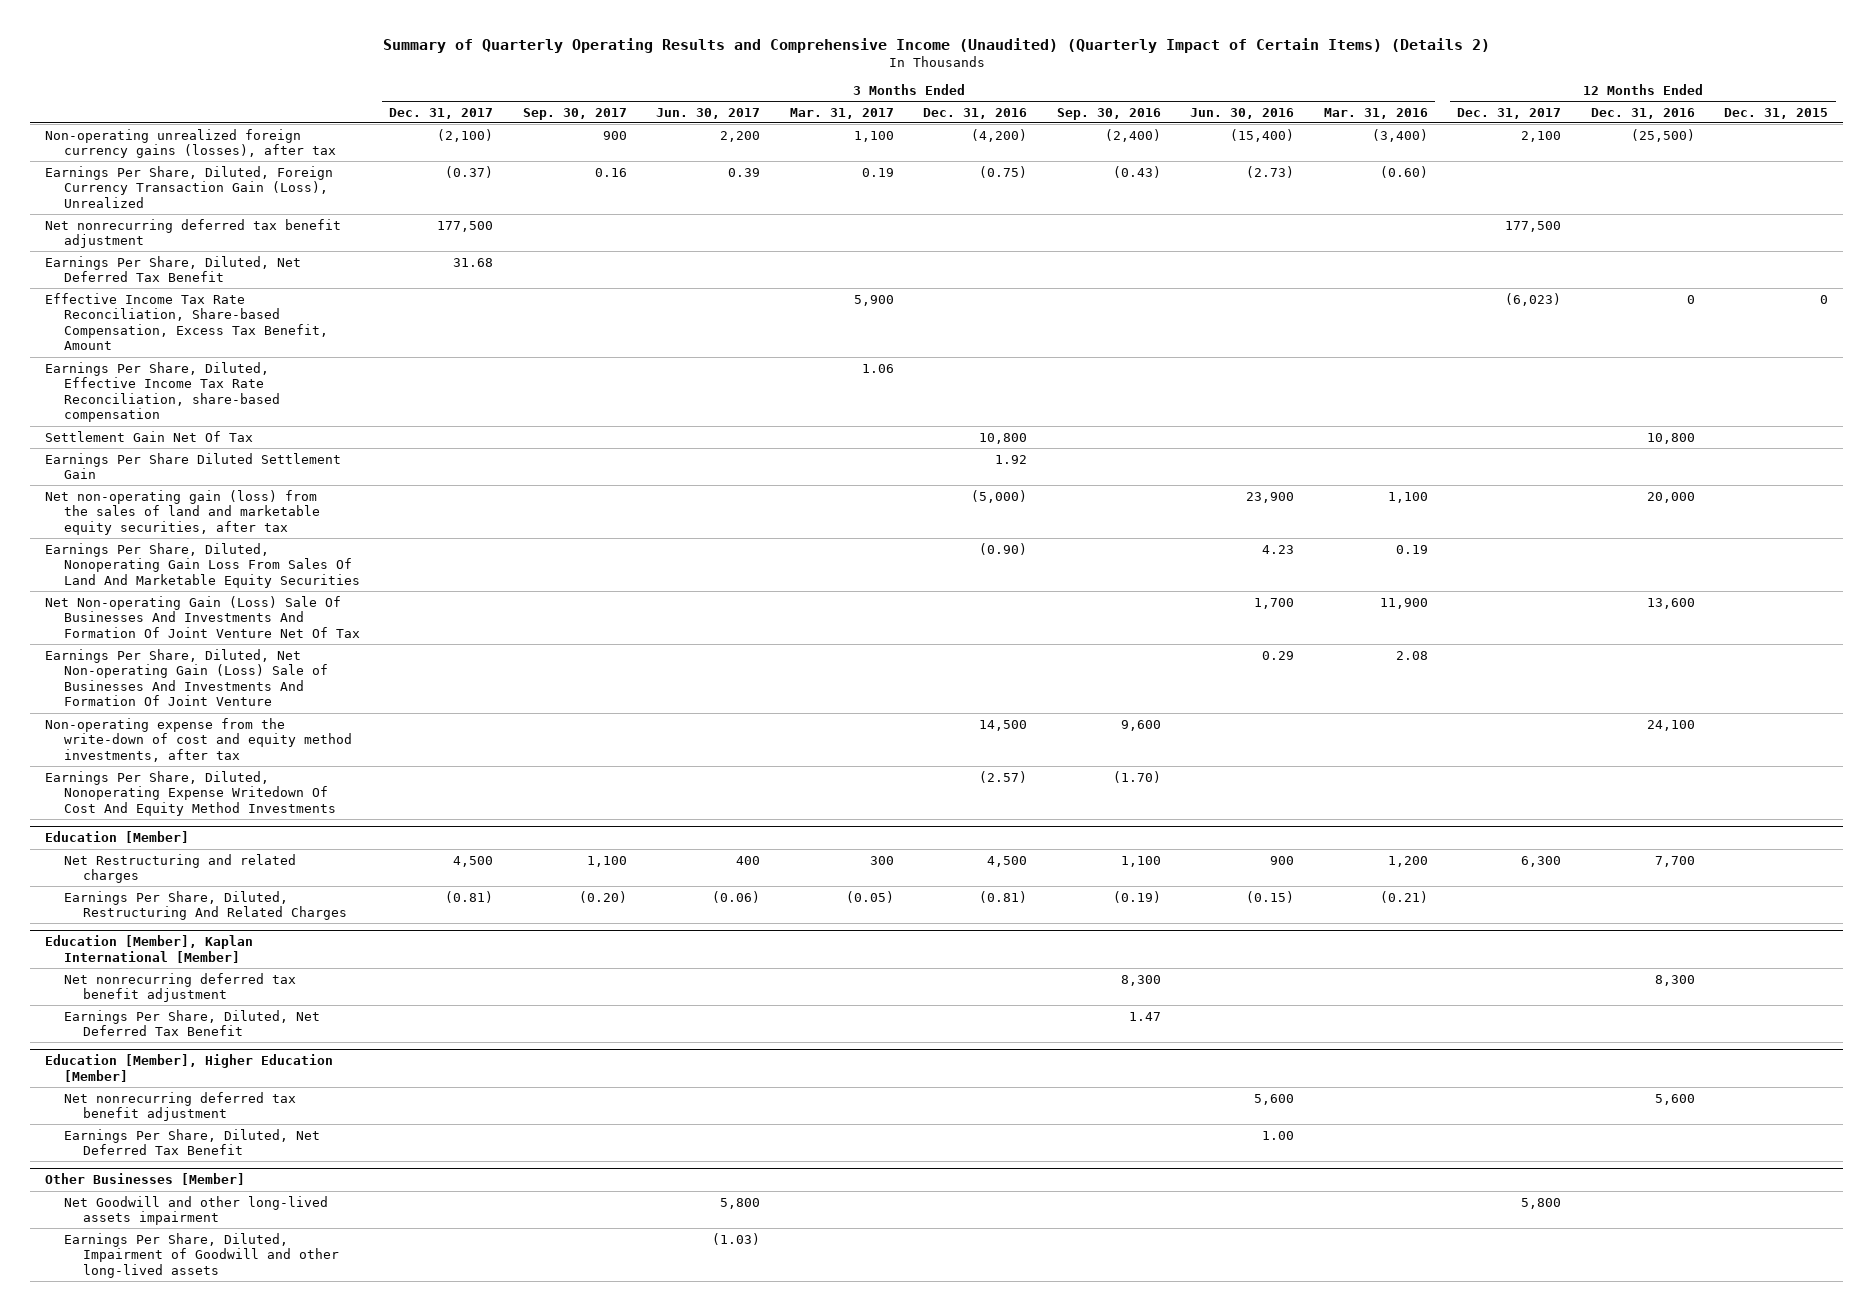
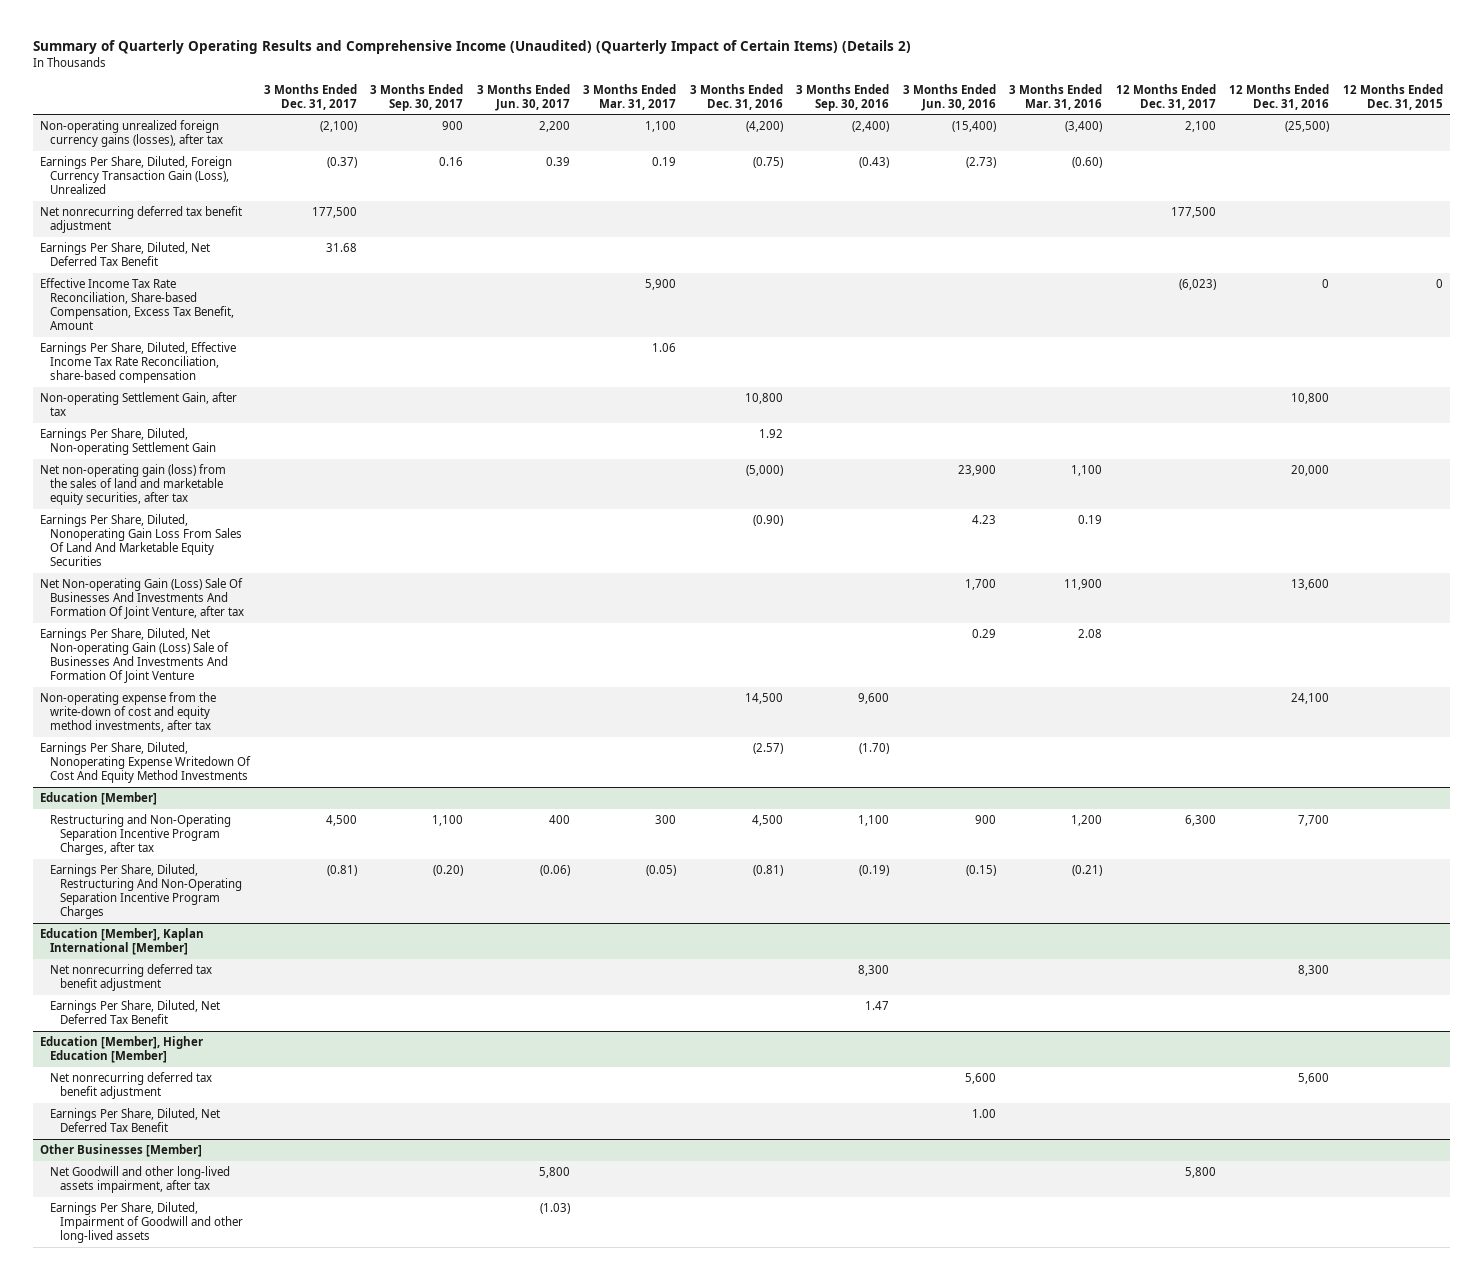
[44,430,253,442] Settlement Gain Net Of Tax -> [39,392,237,417] Non-operating Settlement Gain, after tax
[44,452,341,480] Earnings Per Share Diluted Settlement Gain -> [39,428,217,456] Earnings Per Share, Diluted, Non-operating Settlement Gain
[44,595,360,638] Net Non-operating Gain (Loss) Sale Of Businesses And Investments And Formation Of Joint Venture Net Of Tax -> [39,578,245,620] Net Non-operating Gain (Loss) Sale Of Businesses And Investments And Formation Of Joint Venture, after tax
[63,853,296,884] Net Restructuring and related charges -> [50,814,232,856] Restructuring and Non-Operating Separation Incentive Program Charges, after tax
[63,890,348,921] Earnings Per Share, Diluted, Restructuring And Related Charges -> [50,864,243,920] Earnings Per Share, Diluted, Restructuring And Non-Operating Separation Incentive Program Charges
[63,1195,328,1226] Net Goodwill and other long-lived assets impairment -> [50,1166,231,1194] Net Goodwill and other long-lived assets impairment, after tax

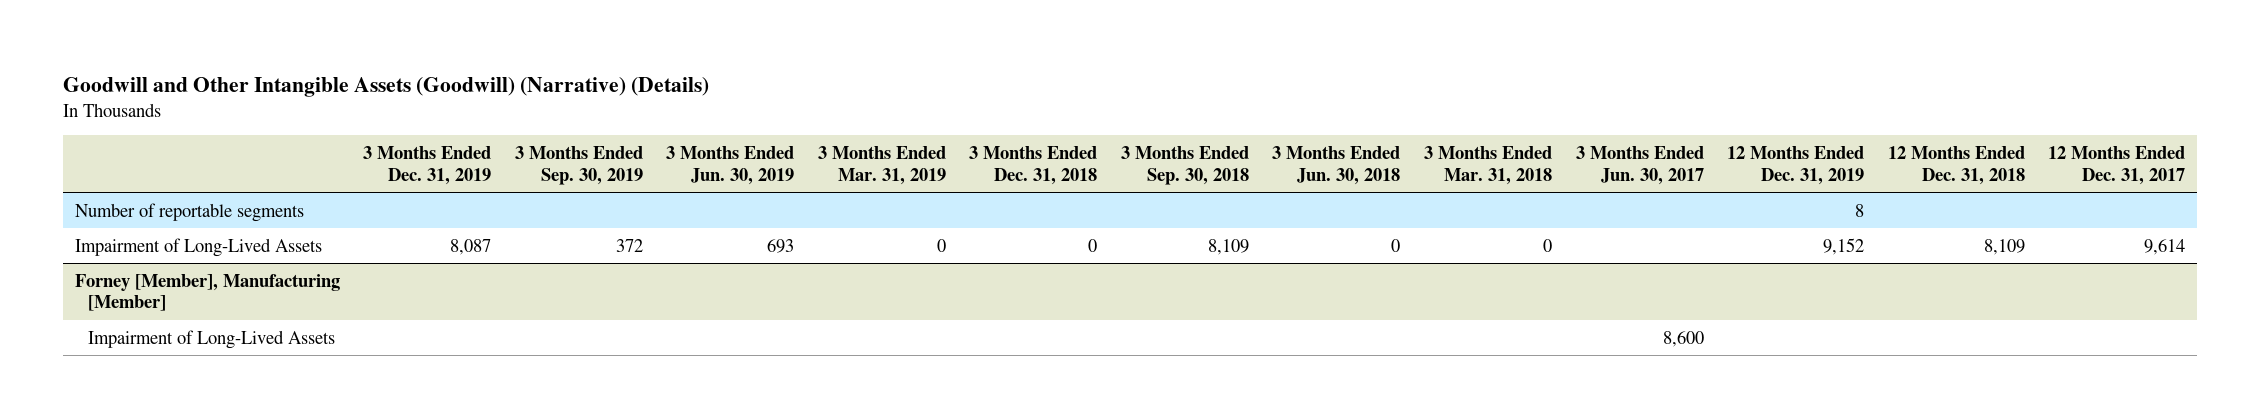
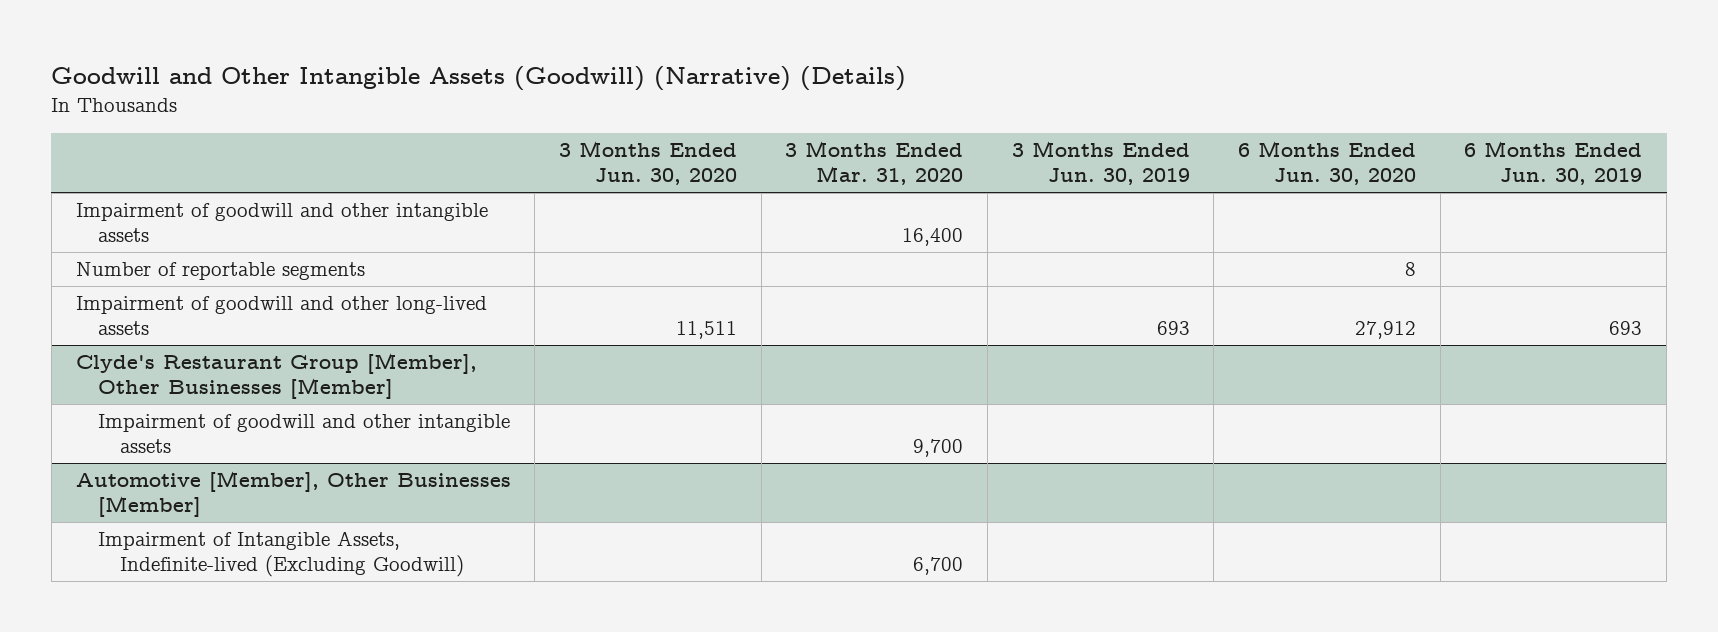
[363,146,492,185] 3 Months Ended Dec. 31, 2019 -> none
[514,146,643,185] 3 Months Ended Sep. 30, 2019 -> none
[817,146,946,185] 3 Months Ended Mar. 31, 2019 -> none
[969,146,1098,185] 3 Months Ended Dec. 31, 2018 -> none
[1120,146,1249,185] 3 Months Ended Sep. 30, 2018 -> none
[1272,146,1401,185] 3 Months Ended Jun. 30, 2018 -> none
[1423,146,1552,185] 3 Months Ended Mar. 31, 2018 -> none
[1575,146,1704,185] 3 Months Ended Jun. 30, 2017 -> none
[1727,146,1865,185] 12 Months Ended Dec. 31, 2019 -> none
[1887,146,2025,185] 12 Months Ended Dec. 31, 2018 -> none
[2048,146,2186,185] 12 Months Ended Dec. 31, 2017 -> none
none -> [558,141,737,186] 3 Months Ended Jun. 30, 2020
none -> [785,141,964,186] 3 Months Ended Mar. 31, 2020
none -> [1238,141,1417,186] 6 Months Ended Jun. 30, 2020
none -> [1464,141,1643,186] 6 Months Ended Jun. 30, 2019
none -> [75,203,488,243] Impairment of goodwill and other intangible assets
[74,273,340,312] Forney [Member], Manufacturing [Member] -> none
[88,329,336,349] Impairment of Long-Lived Assets -> none
[74,237,322,257] Impairment of Long-Lived Assets -> [75,296,487,336] Impairment of goodwill and other long-lived assets
none -> [75,353,477,400] Clyde's Restaurant Group [Member], Other Businesses [Member]
none -> [97,414,510,454] Impairment of goodwill and other intangible assets
none -> [75,471,511,518] Automotive [Member], Other Businesses [Member]
none -> [97,531,464,578] Impairment of Intangible Assets, Indefinite-lived (Excluding Goodwill)

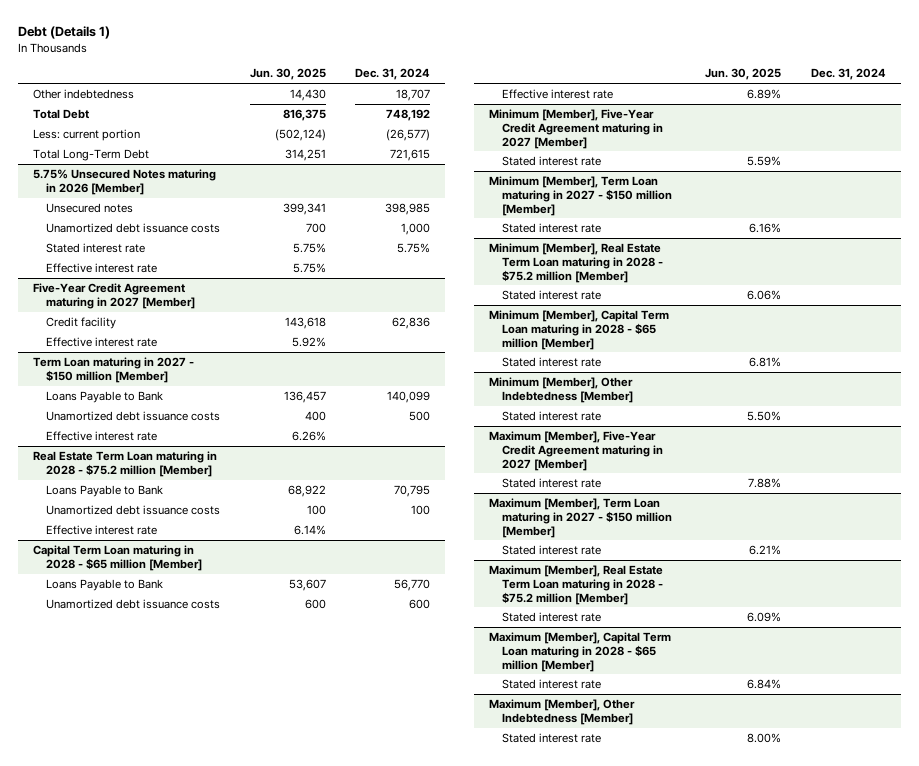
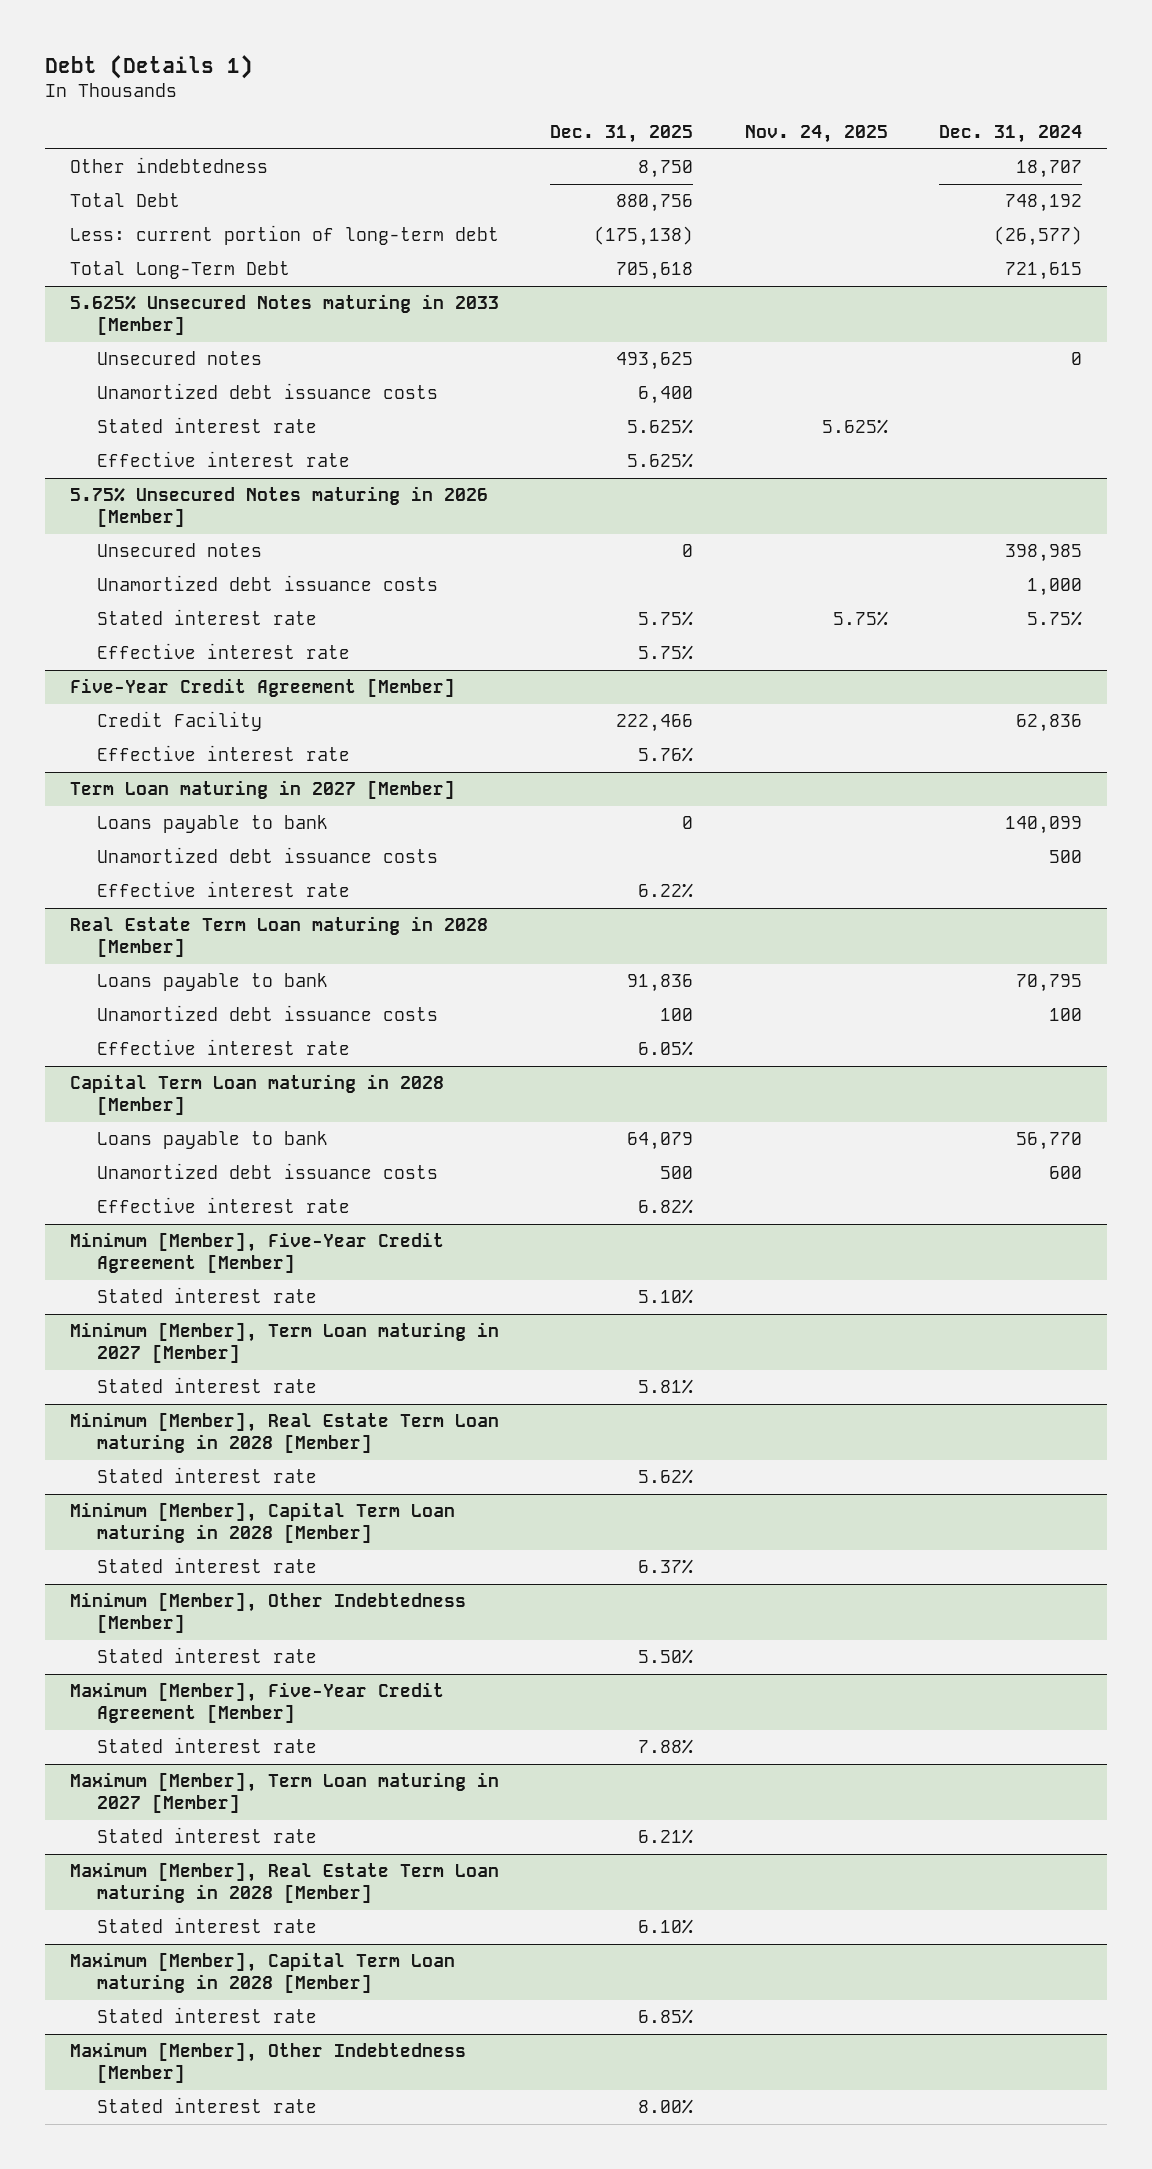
[249,68,326,81] Jun. 30, 2025 -> none
none -> [550,125,694,144] Dec. 31, 2025
none -> [744,125,888,144] Nov. 24, 2025
[33,129,141,142] Less: current portion -> [70,225,500,246] Less: current portion of long-term debt
none -> [70,294,500,336] 5.625% Unsecured Notes maturing in 2033 [Member]
none -> [96,351,262,366] Unsecured notes
none -> [96,383,438,400] Unamortized debt issuance costs
none -> [96,417,317,434] Stated interest rate
none -> [96,451,350,468] Effective interest rate
[33,283,196,309] Five-Year Credit Agreement maturing in 2027 [Member] -> none
[46,317,117,330] Credit facility -> none
[46,337,158,348] Effective interest rate -> none
none -> [70,678,456,698] Five-Year Credit Agreement [Member]
none -> [96,711,262,732] Credit Facility
none -> [96,745,350,762] Effective interest rate
[33,357,195,383] Term Loan maturing in 2027 - $150 million [Member] -> [70,780,456,800] Term Loan maturing in 2027 [Member]
[46,391,164,404] Loans Payable to Bank -> [96,815,328,834] Loans payable to bank
[33,451,218,477] Real Estate Term Loan maturing in 2028 - $75.2 million [Member] -> [70,916,489,958] Real Estate Term Loan maturing in 2028 [Member]
[46,485,164,498] Loans Payable to Bank -> [96,973,328,992] Loans payable to bank
[33,545,203,571] Capital Term Loan maturing in 2028 - $65 million [Member] -> [70,1074,445,1116] Capital Term Loan maturing in 2028 [Member]
[46,579,164,592] Loans Payable to Bank -> [96,1131,328,1150] Loans payable to bank
[488,109,663,149] Minimum [Member], Five-Year Credit Agreement maturing in 2027 [Member] -> [70,1232,445,1274] Minimum [Member], Five-Year Credit Agreement [Member]
[488,176,672,216] Minimum [Member], Term Loan maturing in 2027 - $150 million [Member] -> [70,1322,500,1364] Minimum [Member], Term Loan maturing in 2027 [Member]
[488,243,663,283] Minimum [Member], Real Estate Term Loan maturing in 2028 - $75.2 million [Member] -> [70,1412,500,1454] Minimum [Member], Real Estate Term Loan maturing in 2028 [Member]
[488,310,669,350] Minimum [Member], Capital Term Loan maturing in 2028 - $65 million [Member] -> [70,1502,456,1544] Minimum [Member], Capital Term Loan maturing in 2028 [Member]
[488,431,663,471] Maximum [Member], Five-Year Credit Agreement maturing in 2027 [Member] -> [70,1682,445,1724] Maximum [Member], Five-Year Credit Agreement [Member]
[488,498,672,538] Maximum [Member], Term Loan maturing in 2027 - $150 million [Member] -> [70,1772,500,1814] Maximum [Member], Term Loan maturing in 2027 [Member]
[488,565,663,605] Maximum [Member], Real Estate Term Loan maturing in 2028 - $75.2 million [Member] -> [70,1862,500,1904] Maximum [Member], Real Estate Term Loan maturing in 2028 [Member]
[488,632,671,672] Maximum [Member], Capital Term Loan maturing in 2028 - $65 million [Member] -> [70,1952,456,1994] Maximum [Member], Capital Term Loan maturing in 2028 [Member]

